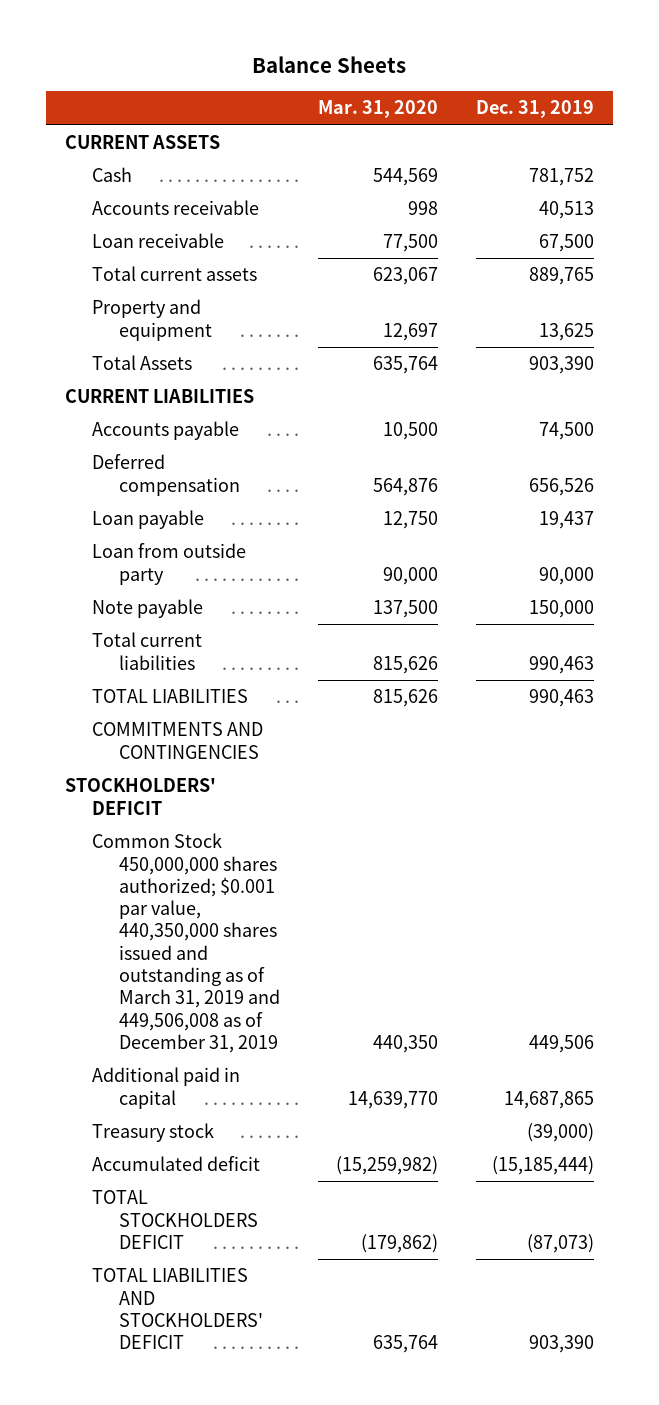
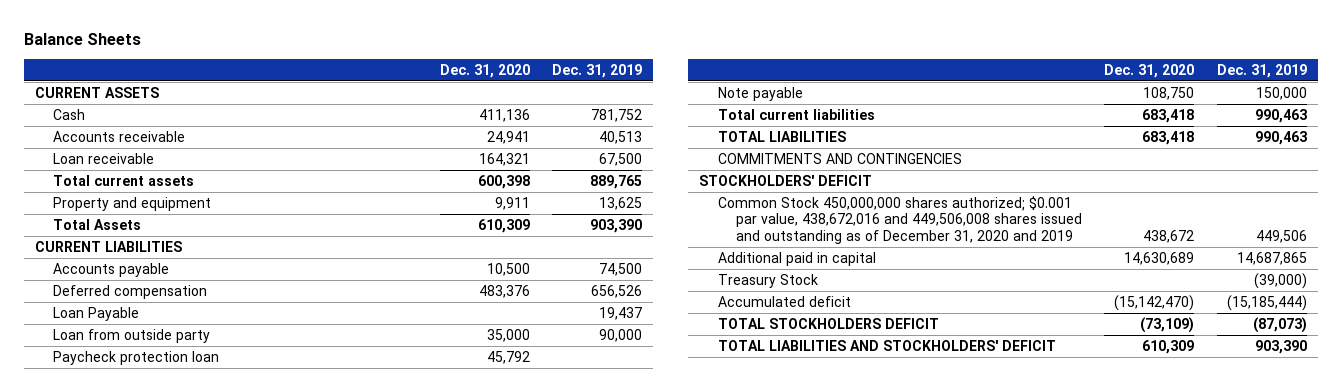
[318,100,439,119] Mar. 31, 2020 -> none
none -> [440,63,531,78] Dec. 31, 2020
[92,510,205,530] Loan payable -> [53,306,140,321] Loan Payable
none -> [53,350,220,365] Paycheck protection loan
[92,833,281,1053] Common Stock 450,000,000 shares authorized; $0.001 par value, 440,350,000 shares issued and outstanding as of March 31, 2019 and 449,506,008 as of December 31, 2019 -> [717,195,1083,244] Common Stock 450,000,000 shares authorized; $0.001 par value, 438,672,016 and 449,506,008 shares issued and outstanding as of December 31, 2020 and 2019
[92,1123,215,1143] Treasury stock -> [717,273,818,288] Treasury Stock

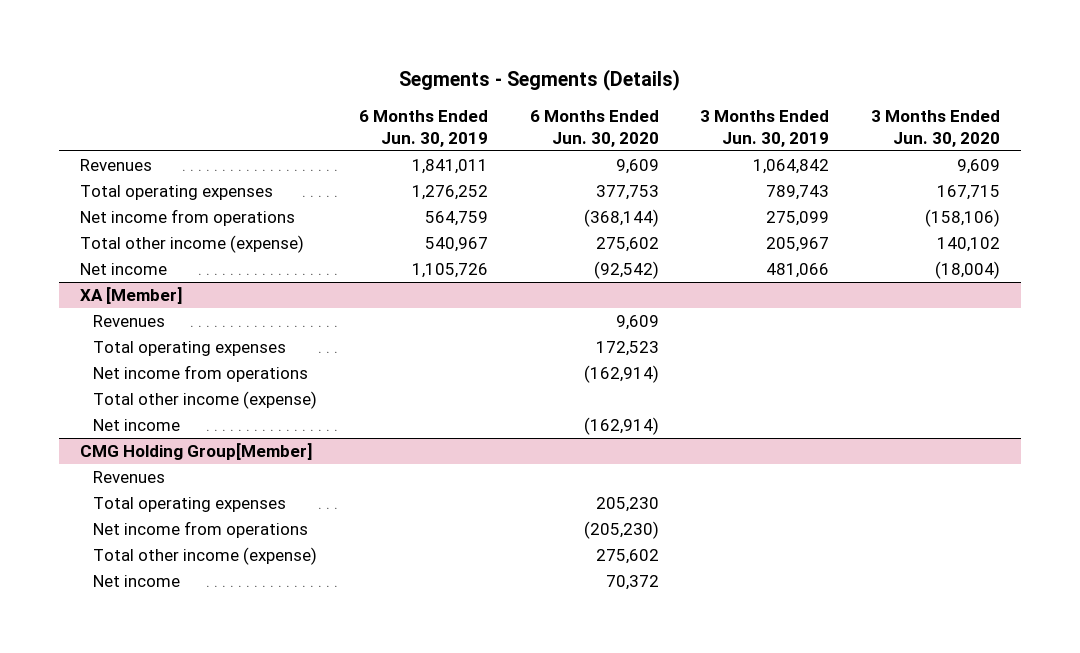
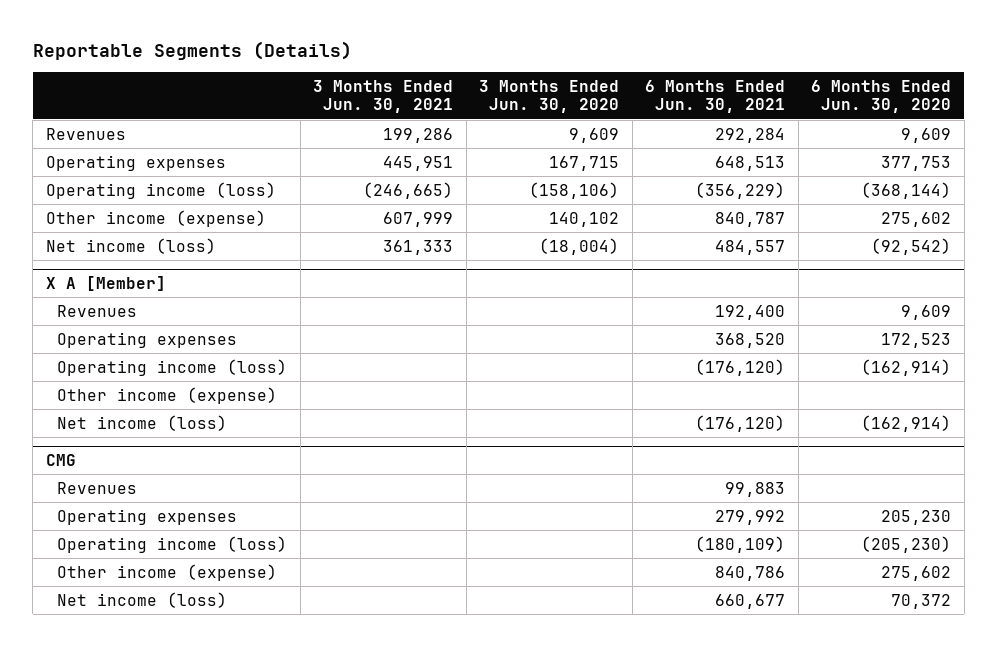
[399,68,681,91] Segments - Segments (Details) -> [32,40,352,60] Reportable Segments (Details)
[359,109,489,147] 6 Months Ended Jun. 30, 2019 -> none
[700,109,830,147] 3 Months Ended Jun. 30, 2019 -> none
none -> [313,79,454,114] 3 Months Ended Jun. 30, 2021
none -> [645,79,786,114] 6 Months Ended Jun. 30, 2021
[80,185,274,201] Total operating expenses -> [45,154,226,171] Operating expenses
[80,209,296,227] Net income from operations -> [45,181,276,199] Operating income (loss)
[80,235,305,254] Total other income (expense) -> [45,209,266,227] Other income (expense)
[80,263,168,276] Net income -> [45,237,216,254] Net income (loss)
[80,287,183,305] XA [Member] -> [45,275,166,291] X A [Member]
[93,341,287,357] Total operating expenses -> [57,331,238,348] Operating expenses
[93,365,309,383] Net income from operations -> [57,358,288,376] Operating income (loss)
[93,391,318,410] Total other income (expense) -> [57,386,278,404] Other income (expense)
[93,419,181,432] Net income -> [57,414,228,431] Net income (loss)
[80,443,313,461] CMG Holding Group[Member] -> [45,453,76,466] CMG
[93,497,287,513] Total operating expenses -> [57,508,238,525] Operating expenses
[93,521,309,539] Net income from operations -> [57,535,288,553] Operating income (loss)
[93,547,318,566] Total other income (expense) -> [57,563,278,581] Other income (expense)
[93,575,181,588] Net income -> [57,591,228,608] Net income (loss)

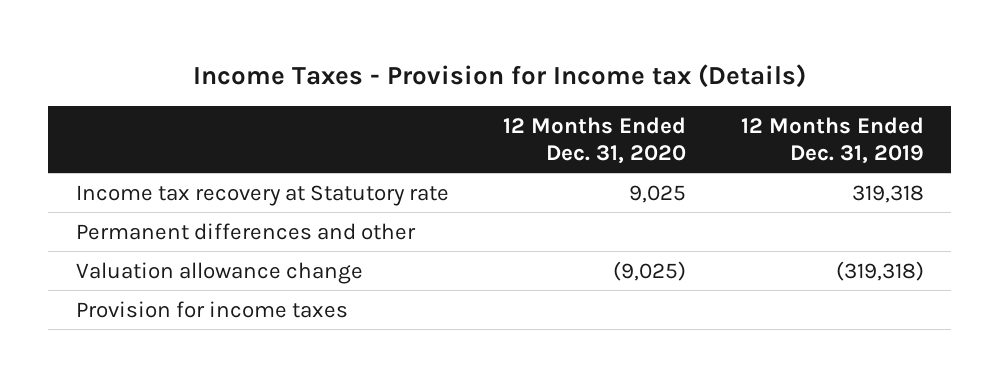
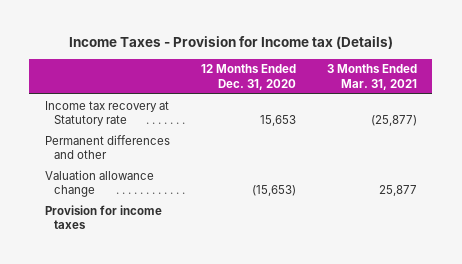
[740,116,924,164] 12 Months Ended Dec. 31, 2019 -> none
none -> [326,64,417,90] 3 Months Ended Mar. 31, 2021
[629,184,687,203] 9,025 -> [259,114,296,126] 15,653
[613,260,687,281] (9,025) -> [251,184,296,196] (15,653)

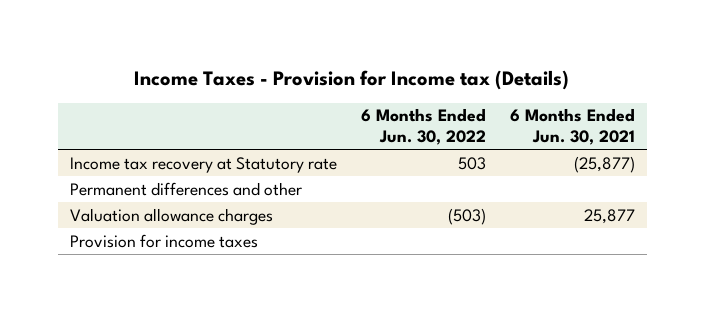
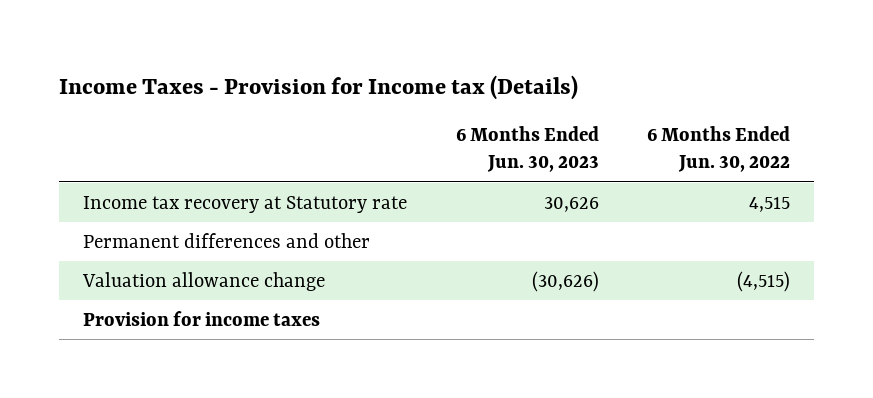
[509,108,635,146] 6 Months Ended Jun. 30, 2021 -> none
none -> [455,126,599,173] 6 Months Ended Jun. 30, 2023
[457,156,486,170] 503 -> [748,196,790,212] 4,515
[69,207,273,225] Valuation allowance charges -> [82,271,326,291] Valuation allowance change
[447,207,486,225] (503) -> [736,270,790,292] (4,515)

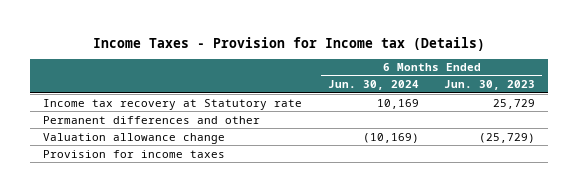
[646,126,790,173] 6 Months Ended Jun. 30, 2022 -> none
none -> [327,80,419,91] Jun. 30, 2024
[543,196,599,212] 30,626 -> [493,98,536,109] 25,729
[531,270,599,292] (30,626) -> [479,132,536,143] (25,729)

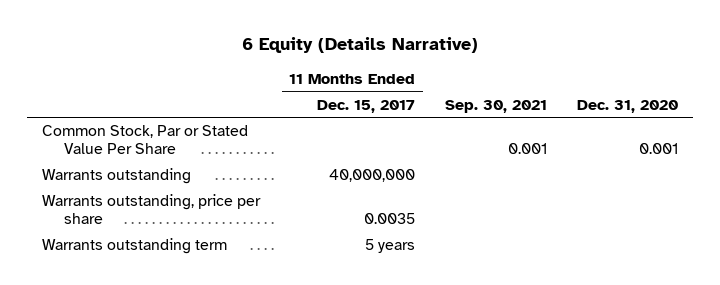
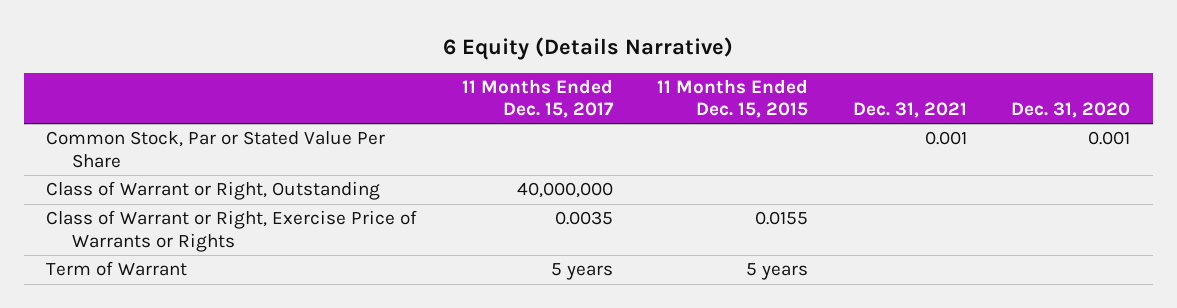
[445,99,548,113] Sep. 30, 2021 -> none
none -> [657,78,809,119] 11 Months Ended Dec. 15, 2015
none -> [852,102,967,119] Dec. 31, 2021
[41,168,191,185] Warrants outstanding -> [46,181,381,201] Class of Warrant or Right, Outstanding
[41,194,261,224] Warrants outstanding, price per share -> [46,210,418,252] Class of Warrant or Right, Exercise Price of Warrants or Rights
[41,238,227,255] Warrants outstanding term -> [46,261,188,277] Term of Warrant

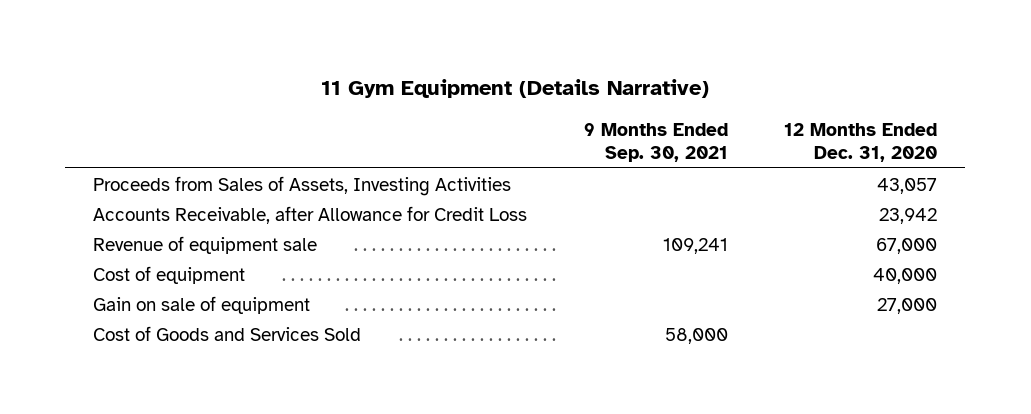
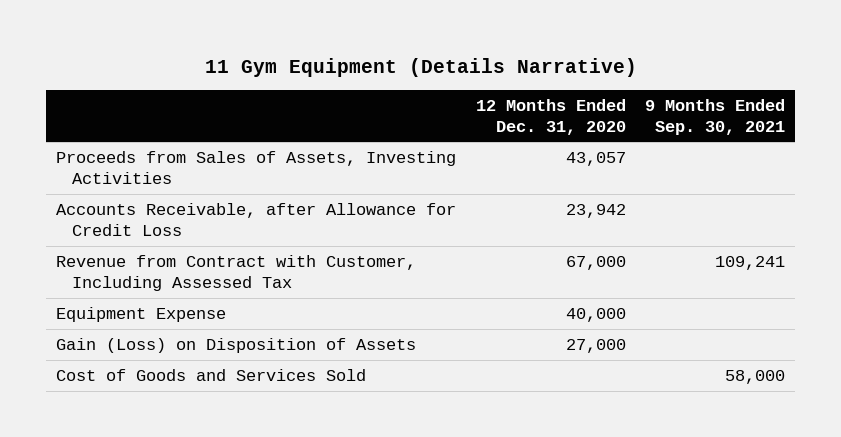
[93,235,318,254] Revenue of equipment sale -> [56,255,417,291] Revenue from Contract with Customer, Including Assessed Tax
[93,265,246,284] Cost of equipment -> [56,307,227,323] Equipment Expense
[93,295,311,314] Gain on sale of equipment -> [56,338,417,354] Gain (Loss) on Disposition of Assets

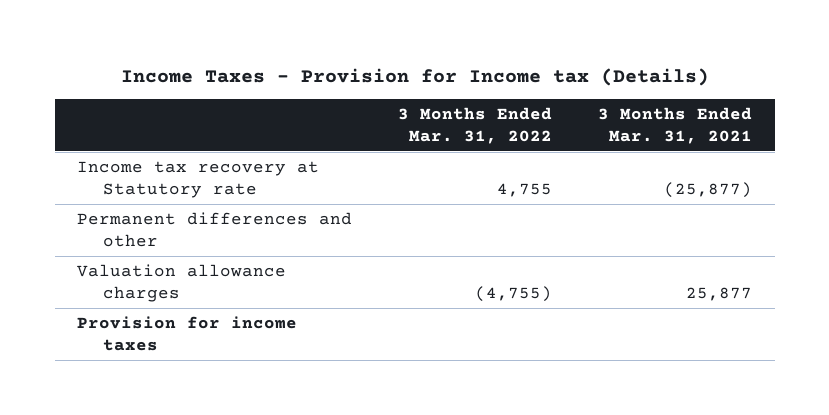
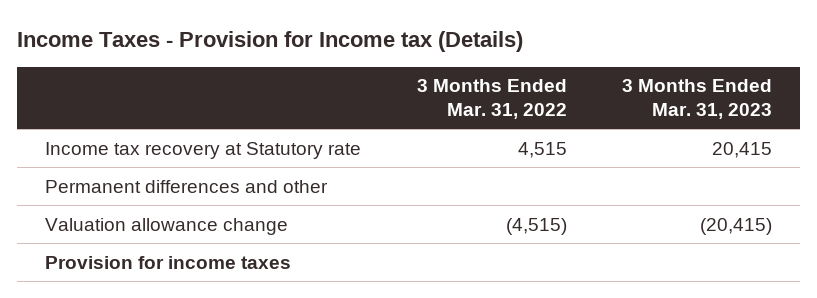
[597,106,752,145] 3 Months Ended Mar. 31, 2021 -> none
none -> [622,79,773,119] 3 Months Ended Mar. 31, 2023
[497,182,553,197] 4,755 -> [517,141,567,158] 4,515
[77,263,287,302] Valuation allowance charges -> [45,217,289,235] Valuation allowance change
[475,285,553,302] (4,755) -> [505,217,567,235] (4,515)

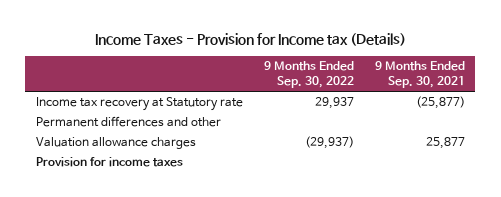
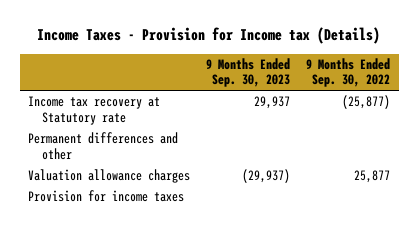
[374,61,465,89] 9 Months Ended Sep. 30, 2021 -> none
none -> [206,57,291,88] 9 Months Ended Sep. 30, 2023
[314,97,354,110] 29,937 -> [342,95,391,110] (25,877)
[304,136,354,150] (29,937) -> [354,170,391,184] 25,877

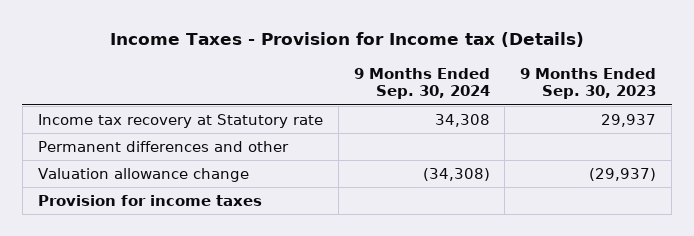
[306,57,391,88] 9 Months Ended Sep. 30, 2022 -> none
none -> [353,68,490,100] 9 Months Ended Sep. 30, 2024
[27,169,190,184] Valuation allowance charges -> [37,168,249,183] Valuation allowance change

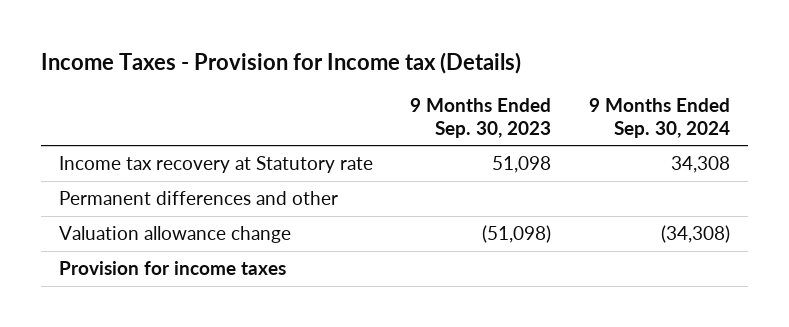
[601,114,657,128] 29,937 -> [492,156,552,174] 51,098
[589,168,657,182] (29,937) -> [482,225,552,244] (51,098)

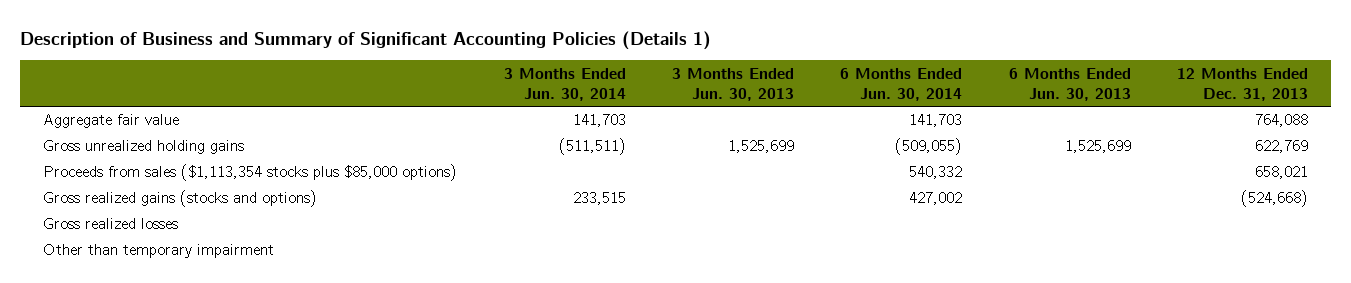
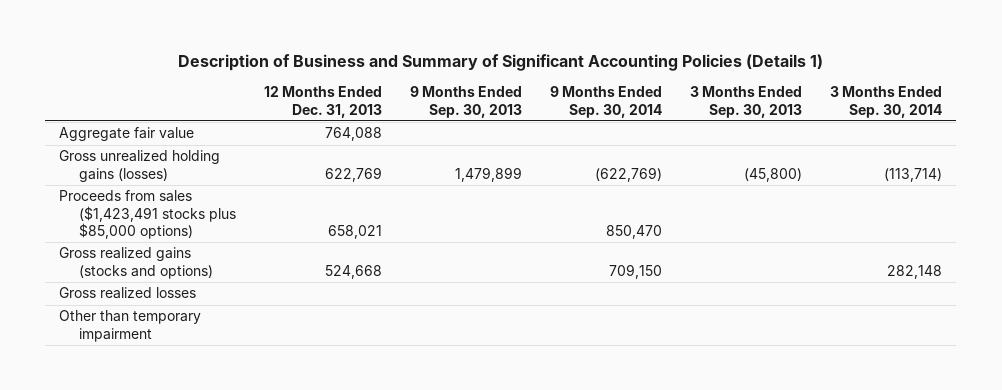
[503,67,626,101] 3 Months Ended Jun. 30, 2014 -> none
[671,67,794,101] 3 Months Ended Jun. 30, 2013 -> none
[840,67,963,101] 6 Months Ended Jun. 30, 2014 -> none
[1008,67,1131,101] 6 Months Ended Jun. 30, 2013 -> none
none -> [409,86,522,118] 9 Months Ended Sep. 30, 2013
none -> [550,86,663,118] 9 Months Ended Sep. 30, 2014
none -> [690,86,803,118] 3 Months Ended Sep. 30, 2013
none -> [830,86,943,118] 3 Months Ended Sep. 30, 2014
[43,140,245,155] Gross unrealized holding gains -> [59,150,221,182] Gross unrealized holding gains (losses)
[43,164,458,182] Proceeds from sales ($1,113,354 stocks plus $85,000 options) -> [59,190,236,240] Proceeds from sales ($1,423,491 stocks plus $85,000 options)
[1240,190,1308,208] (524,668) -> [324,264,382,279] 524,668

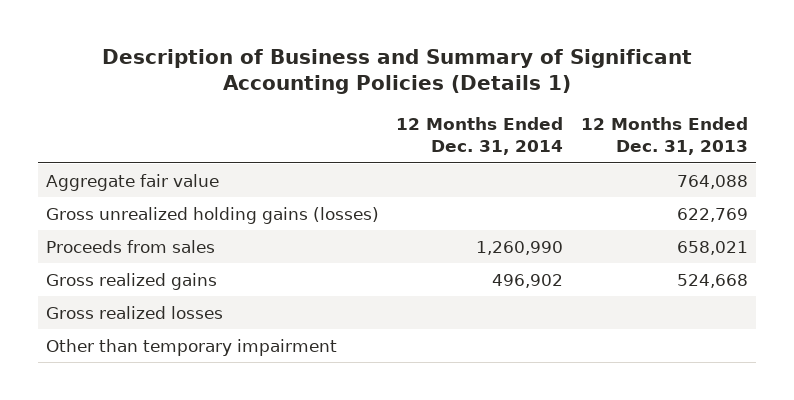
[409,86,522,118] 9 Months Ended Sep. 30, 2013 -> none
[550,86,663,118] 9 Months Ended Sep. 30, 2014 -> none
[690,86,803,118] 3 Months Ended Sep. 30, 2013 -> none
[830,86,943,118] 3 Months Ended Sep. 30, 2014 -> none
none -> [396,117,564,156] 12 Months Ended Dec. 31, 2014
[59,190,236,240] Proceeds from sales ($1,423,491 stocks plus $85,000 options) -> [46,239,216,253] Proceeds from sales
[59,247,213,279] Gross realized gains (stocks and options) -> [46,272,218,290] Gross realized gains

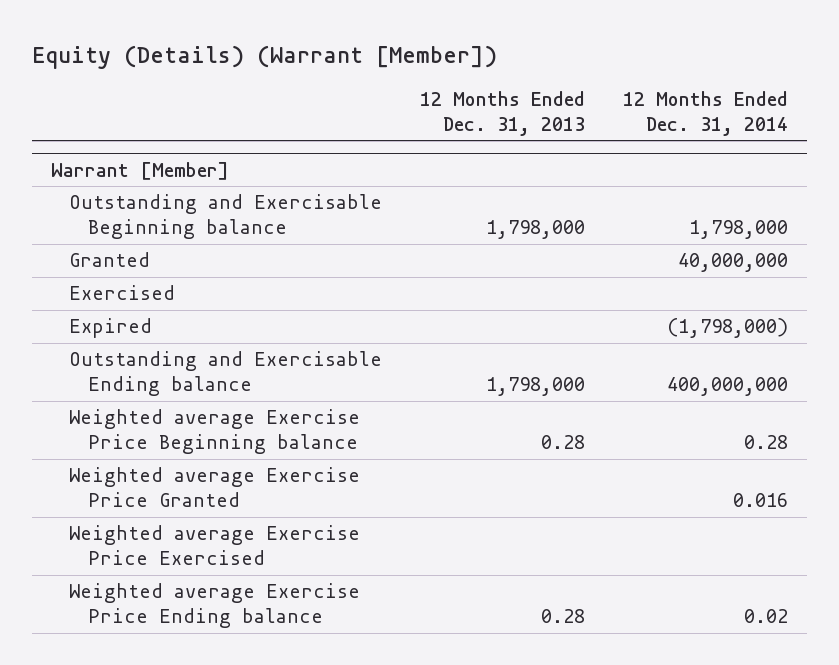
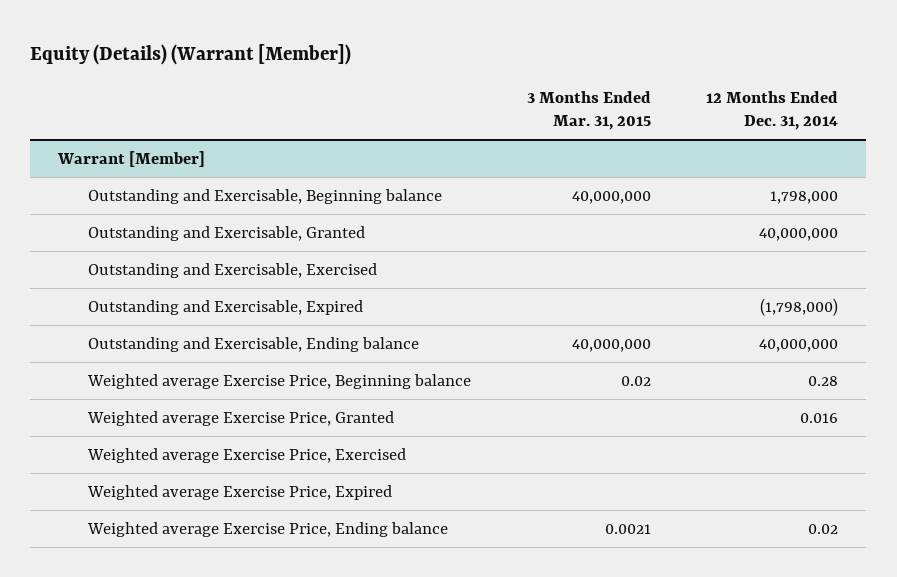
[420,91,586,136] 12 Months Ended Dec. 31, 2013 -> none
none -> [526,90,651,131] 3 Months Ended Mar. 31, 2015
[69,194,383,239] Outstanding and Exercisable Beginning balance -> [88,189,443,205] Outstanding and Exercisable, Beginning balance
[69,252,151,268] Granted -> [88,226,366,242] Outstanding and Exercisable, Granted
[69,285,176,301] Exercised -> [88,263,378,279] Outstanding and Exercisable, Exercised
[69,318,153,339] Expired -> [88,300,364,316] Outstanding and Exercisable, Expired
[69,351,383,396] Outstanding and Exercisable Ending balance -> [88,337,420,353] Outstanding and Exercisable, Ending balance
[667,376,789,396] 400,000,000 -> [759,339,839,353] 40,000,000
[69,409,361,454] Weighted average Exercise Price Beginning balance -> [87,374,472,390] Weighted average Exercise Price, Beginning balance
[69,467,361,507] Weighted average Exercise Price Granted -> [87,411,395,427] Weighted average Exercise Price, Granted
[69,525,361,565] Weighted average Exercise Price Exercised -> [87,448,407,464] Weighted average Exercise Price, Exercised
none -> [87,485,393,501] Weighted average Exercise Price, Expired
[69,583,361,628] Weighted average Exercise Price Ending balance -> [87,522,449,538] Weighted average Exercise Price, Ending balance

